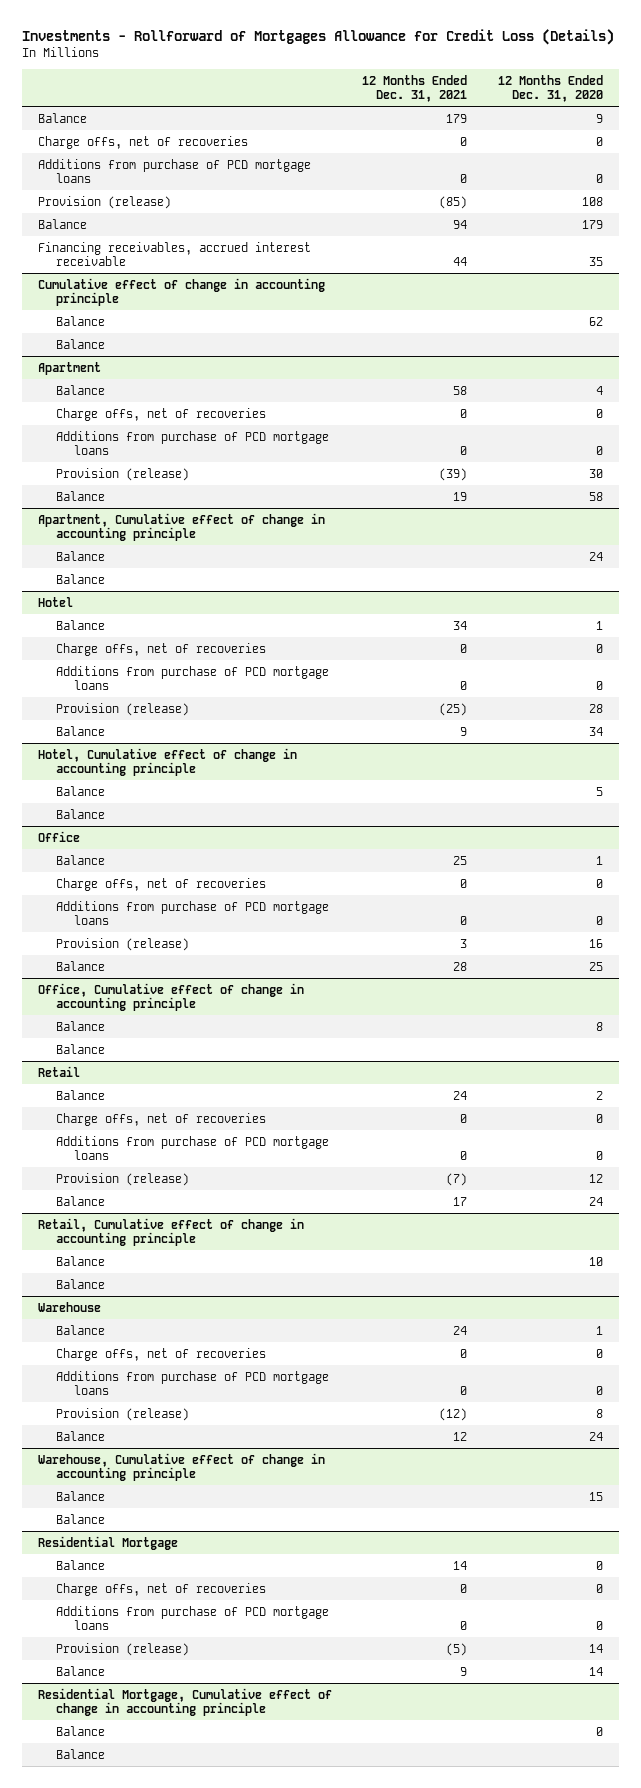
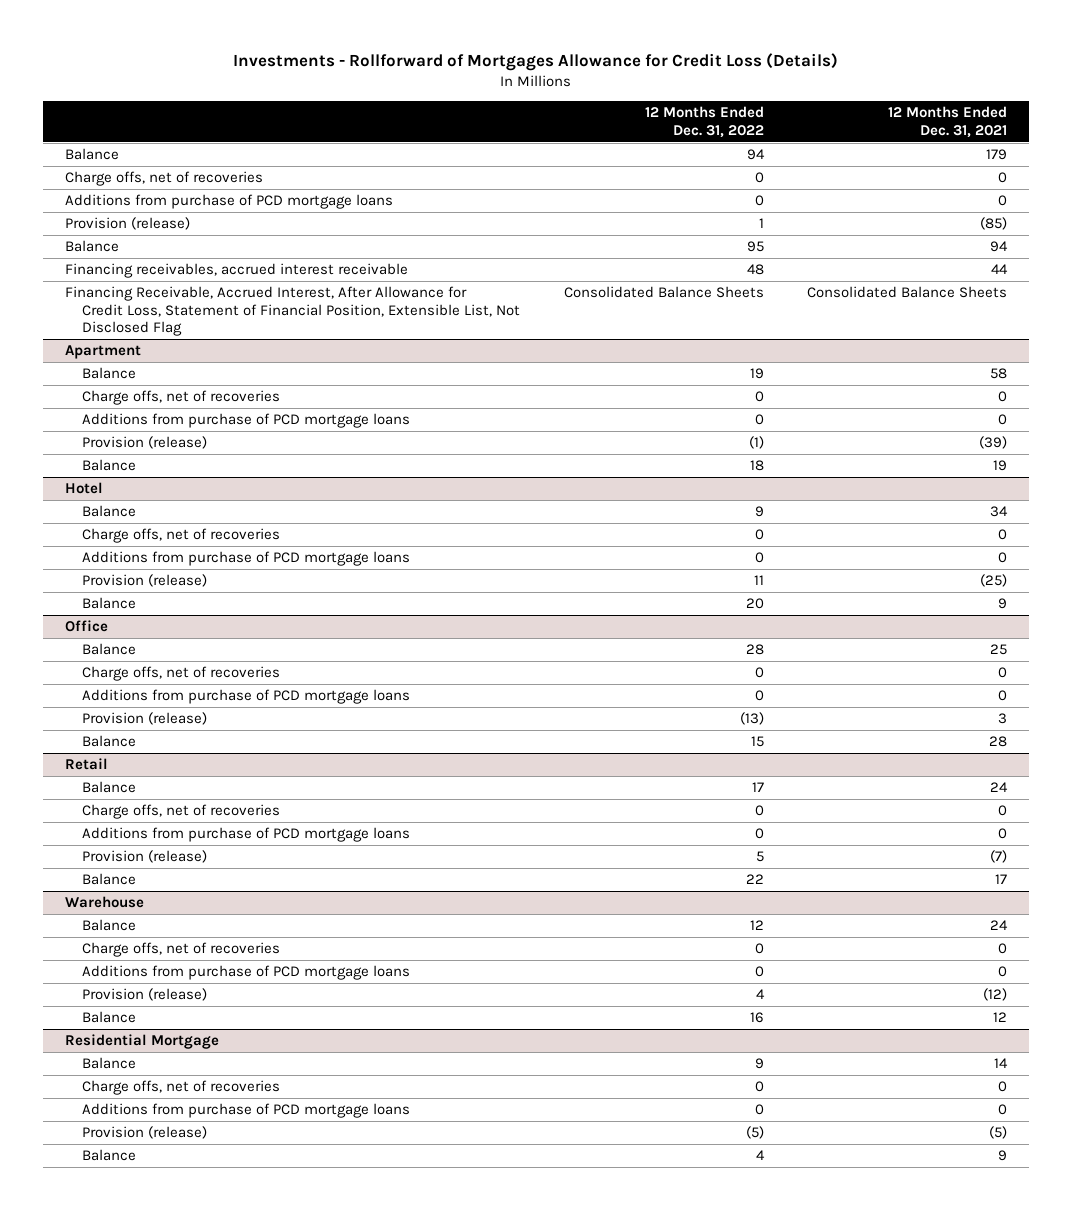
[498,75,604,103] 12 Months Ended Dec. 31, 2020 -> none
none -> [644,106,764,138] 12 Months Ended Dec. 31, 2022
[37,277,325,306] Cumulative effect of change in accounting principle -> none
[55,315,105,326] Balance -> none
[55,338,105,349] Balance -> none
none -> [64,286,521,336] Financing Receivable, Accrued Interest, After Allowance for Credit Loss, Statement of Financial Position, Extensible List, Not Disclosed Flag
[37,512,325,541] Apartment, Cumulative effect of change in accounting principle -> none
[55,550,105,561] Balance -> none
[55,573,105,584] Balance -> none
[37,747,297,776] Hotel, Cumulative effect of change in accounting principle -> none
[55,785,105,796] Balance -> none
[55,808,105,819] Balance -> none
[37,982,304,1011] Office, Cumulative effect of change in accounting principle -> none
[55,1020,105,1031] Balance -> none
[55,1043,105,1054] Balance -> none
[37,1217,304,1246] Retail, Cumulative effect of change in accounting principle -> none
[55,1255,105,1266] Balance -> none
[55,1278,105,1289] Balance -> none
[37,1452,325,1481] Warehouse, Cumulative effect of change in accounting principle -> none
[55,1490,105,1501] Balance -> none
[55,1513,105,1524] Balance -> none
[37,1687,332,1716] Residential Mortgage, Cumulative effect of change in accounting principle -> none
[55,1725,105,1736] Balance -> none
[55,1748,105,1759] Balance -> none

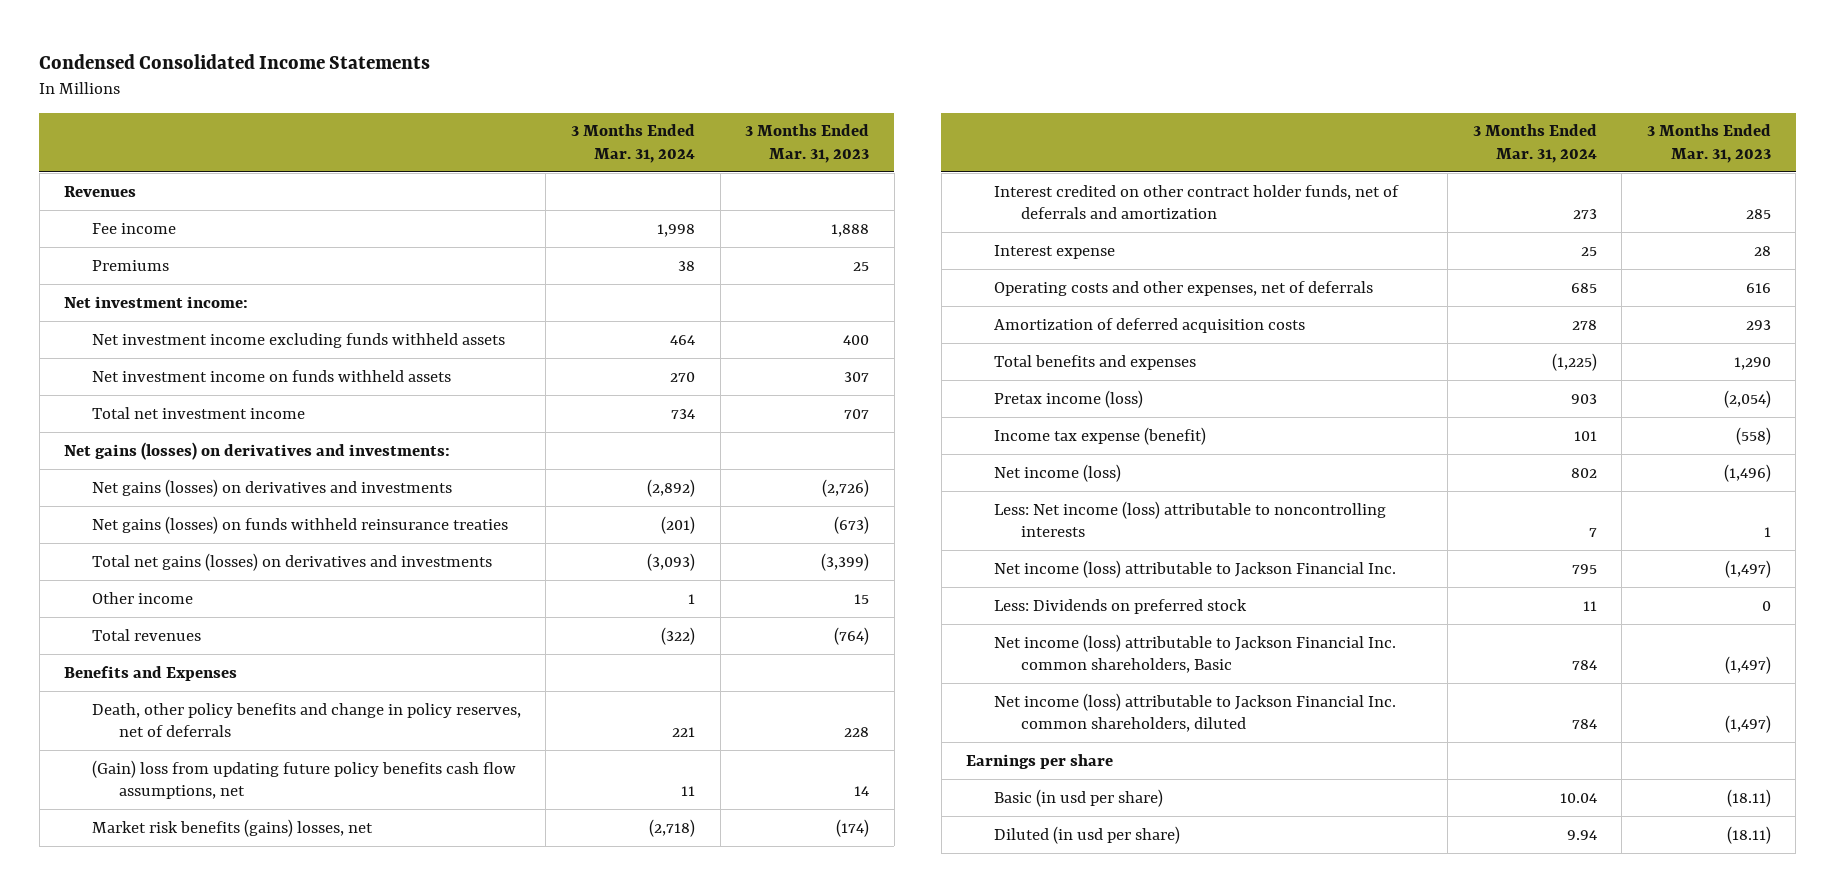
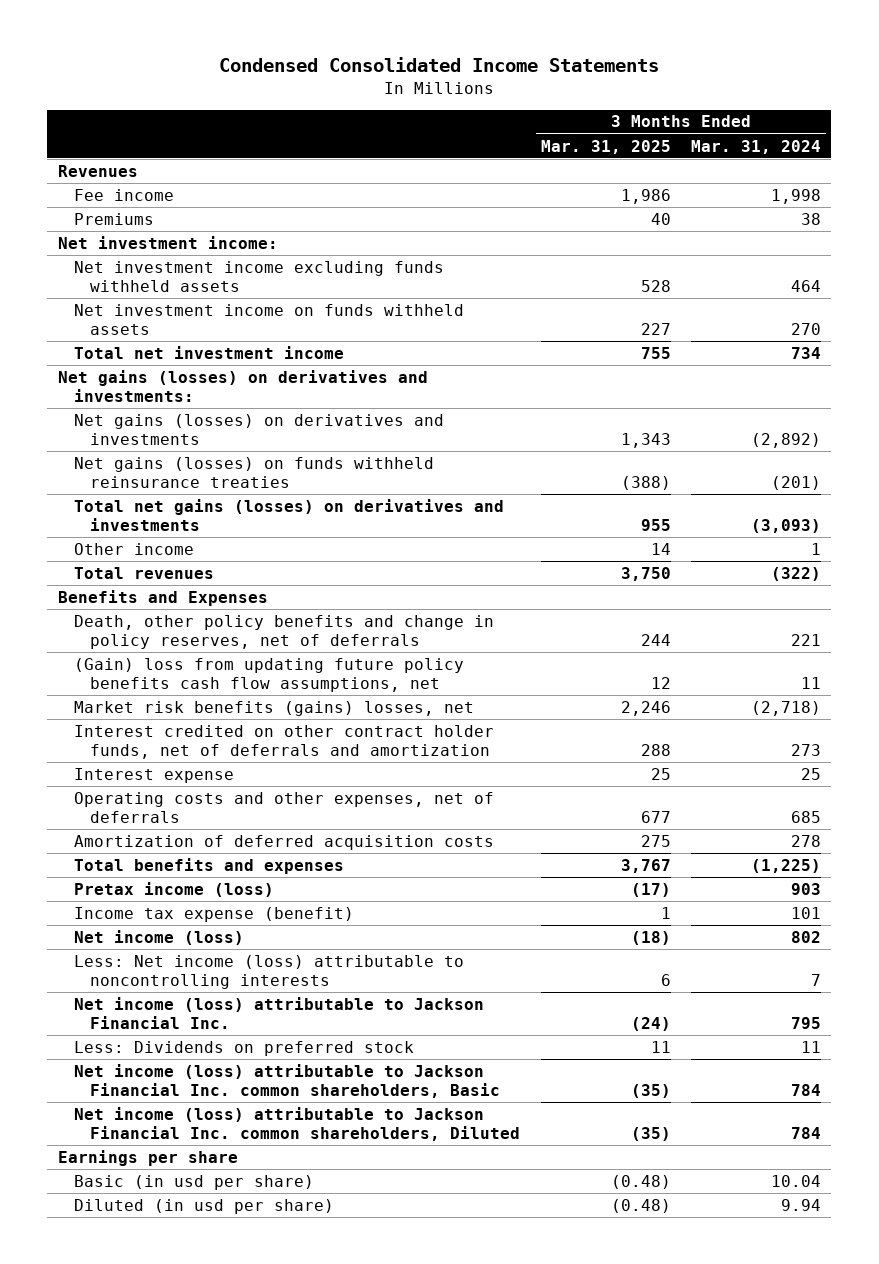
[745,124,870,163] 3 Months Ended Mar. 31, 2023 -> none
none -> [540,139,671,154] Mar. 31, 2025
[993,692,1396,732] Net income (loss) attributable to Jackson Financial Inc. common shareholders, diluted -> [73,1106,521,1141] Net income (loss) attributable to Jackson Financial Inc. common shareholders, Diluted

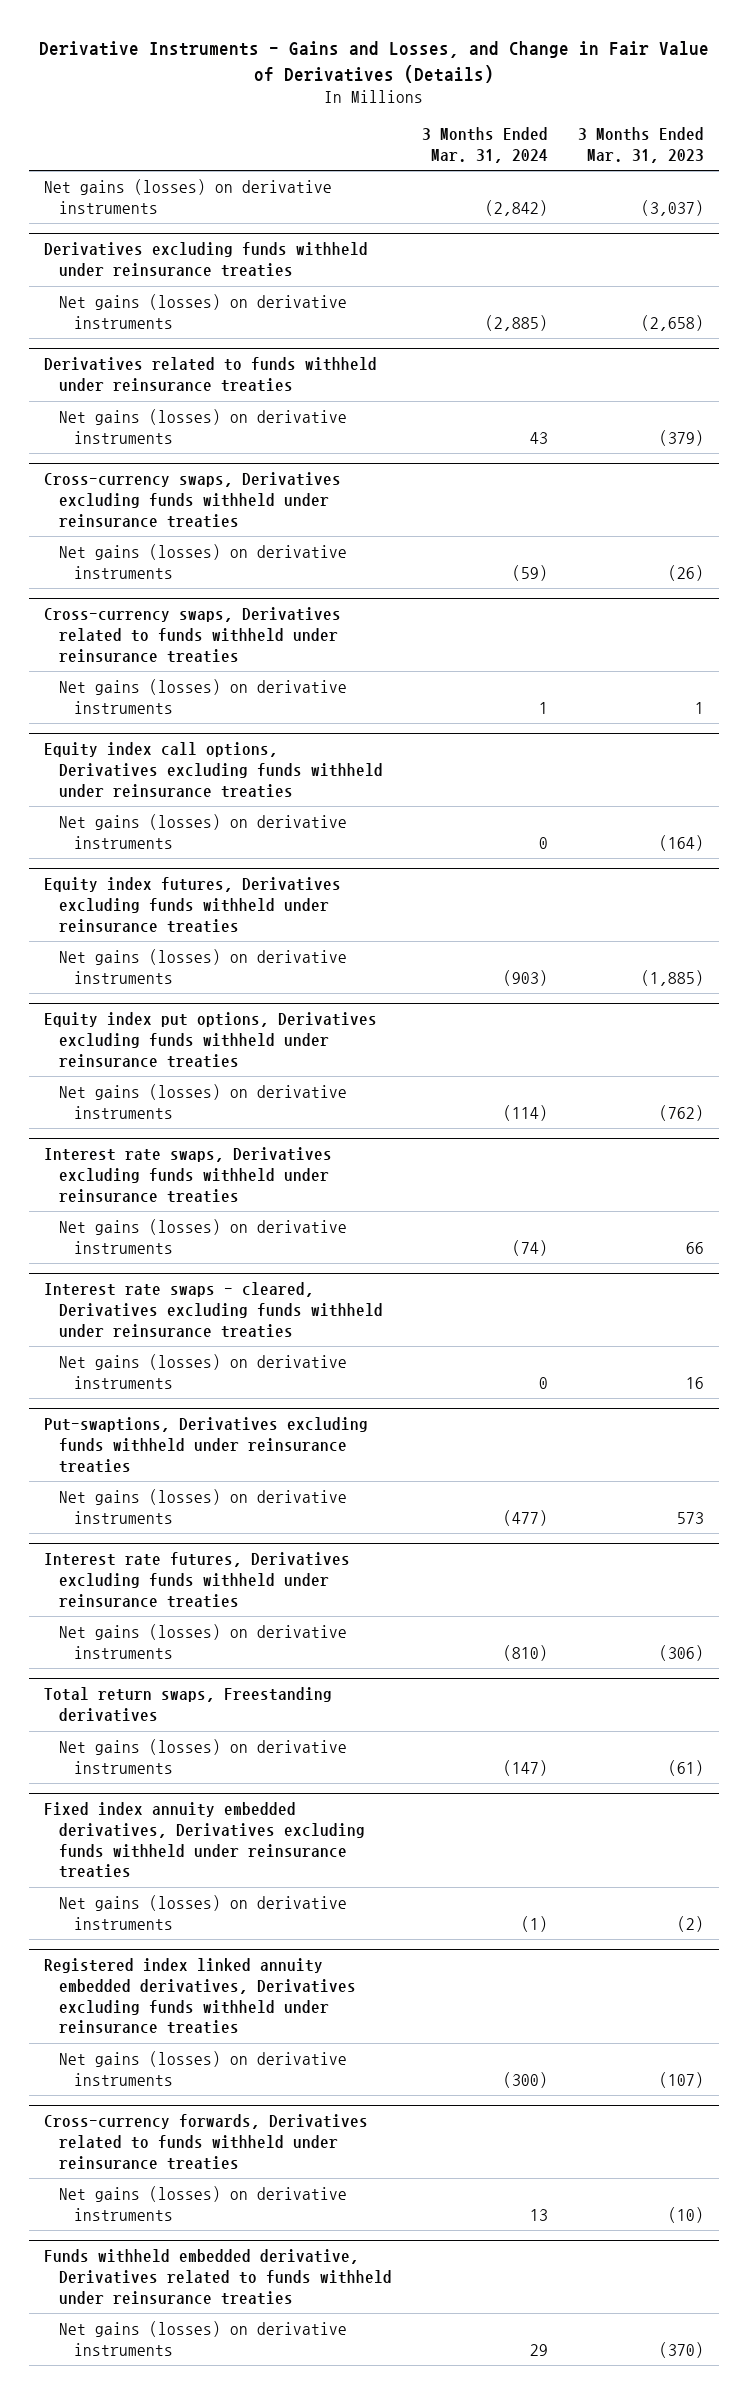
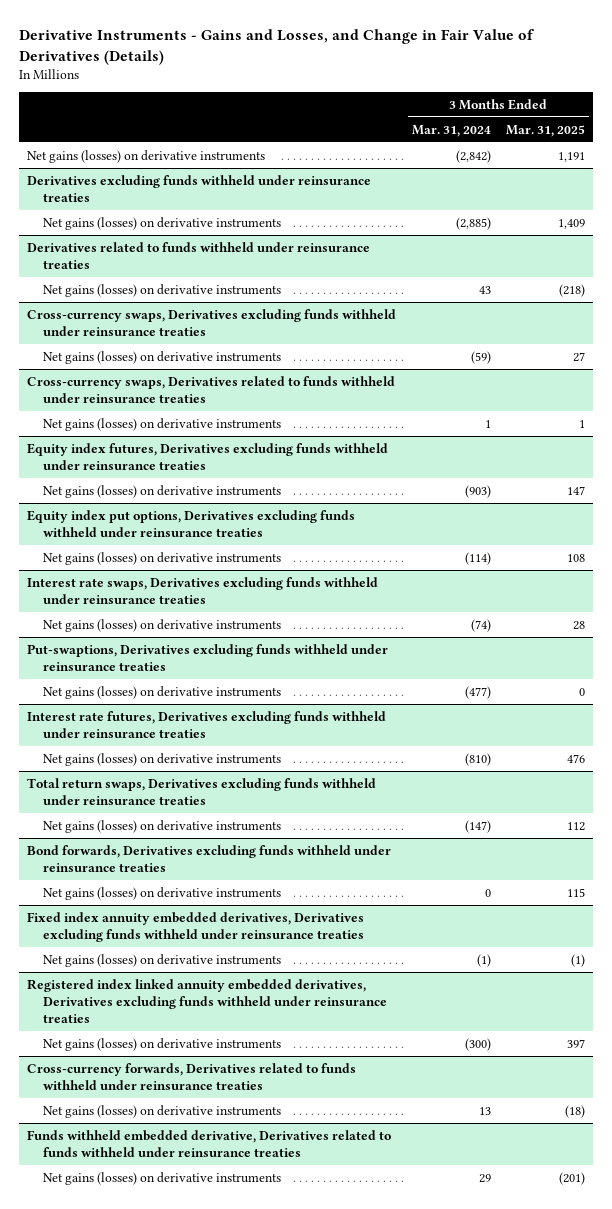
[577,127,704,163] 3 Months Ended Mar. 31, 2023 -> none
none -> [506,124,586,137] Mar. 31, 2025
[43,742,383,798] Equity index call options, Derivatives excluding funds withheld under reinsurance treaties -> none
[58,814,347,849] Net gains (losses) on derivative instruments -> none
[43,1282,383,1338] Interest rate swaps - cleared, Derivatives excluding funds withheld under reinsurance treaties -> none
[58,1354,347,1389] Net gains (losses) on derivative instruments -> none
[43,1687,332,1722] Total return swaps, Freestanding derivatives -> none
none -> [26,777,376,805] Total return swaps, Derivatives excluding funds withheld under reinsurance treaties
none -> [26,844,391,872] Bond forwards, Derivatives excluding funds withheld under reinsurance treaties
none -> [43,886,282,900] Net gains (losses) on derivative instruments

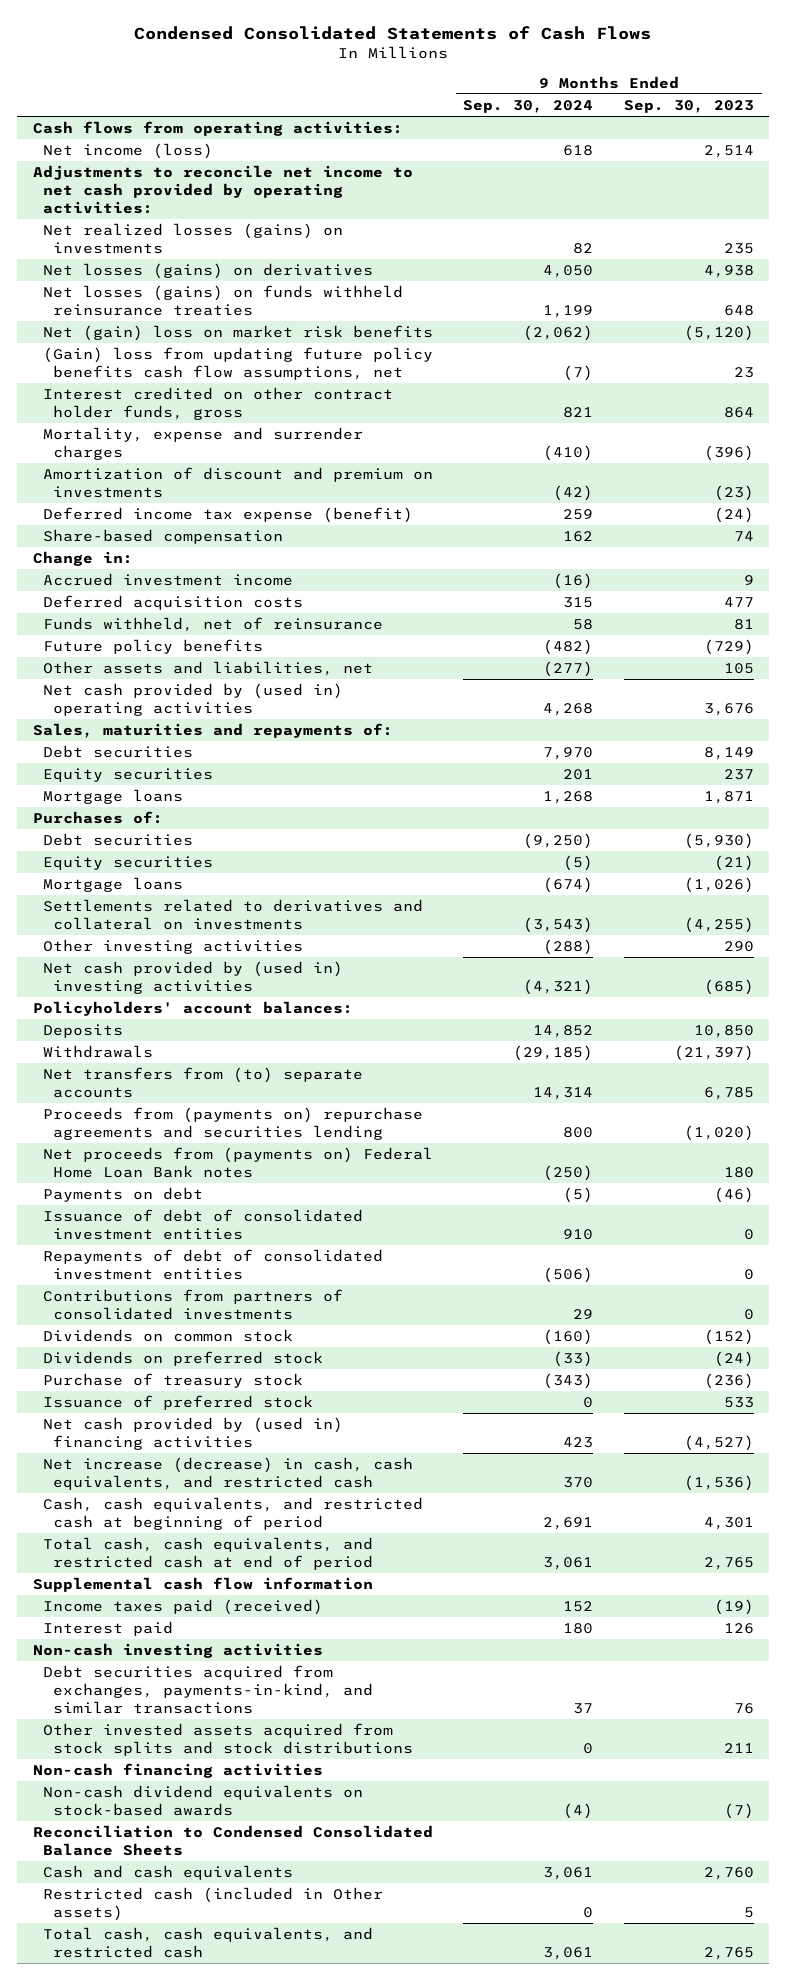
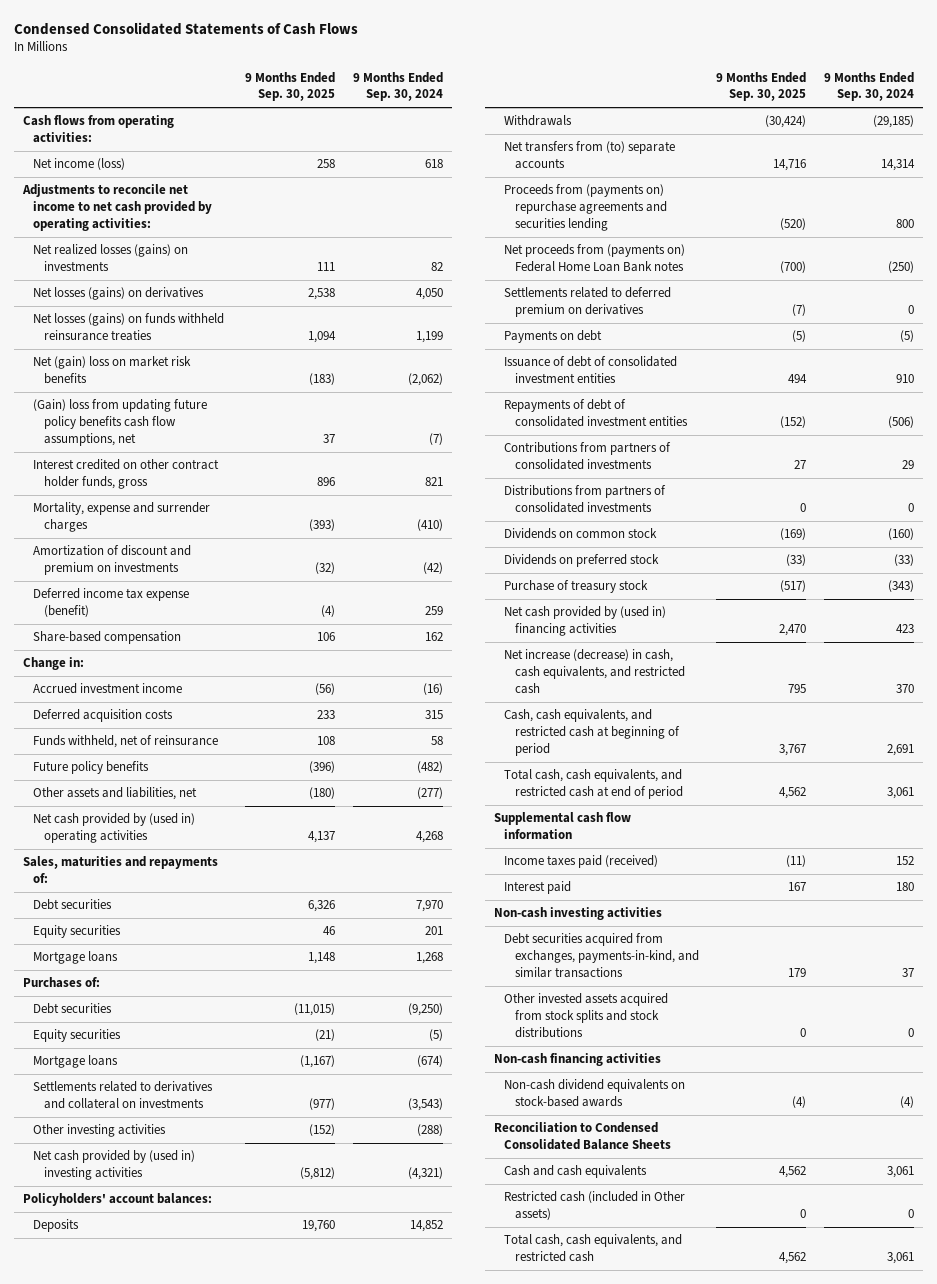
[623,99,754,113] Sep. 30, 2023 -> none
none -> [245,71,336,102] 9 Months Ended Sep. 30, 2025
none -> [504,287,672,318] Settlements related to deferred premium on derivatives
none -> [504,485,667,514] Distributions from partners of consolidated investments
[42,1395,313,1411] Issuance of preferred stock -> none

